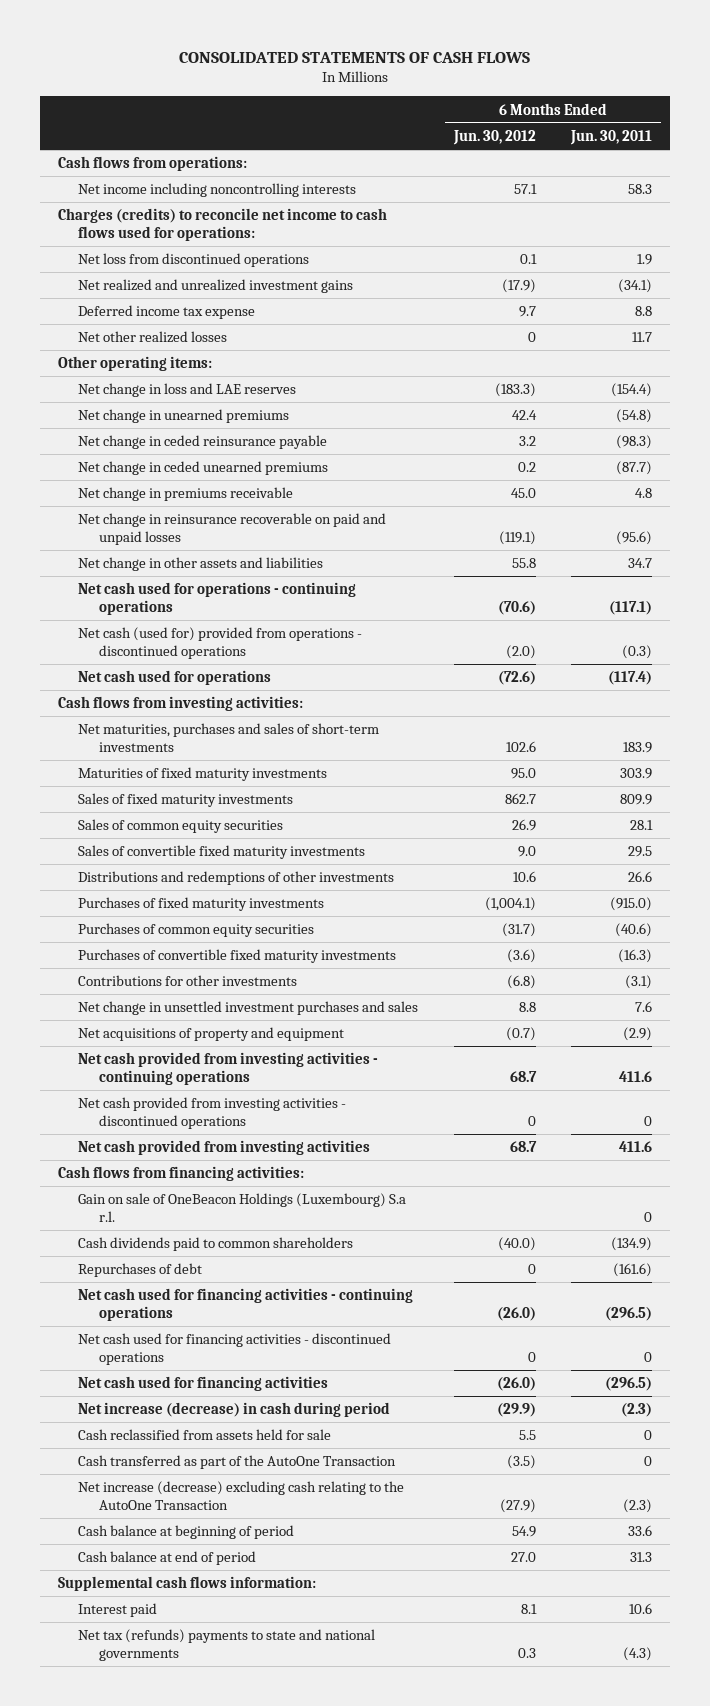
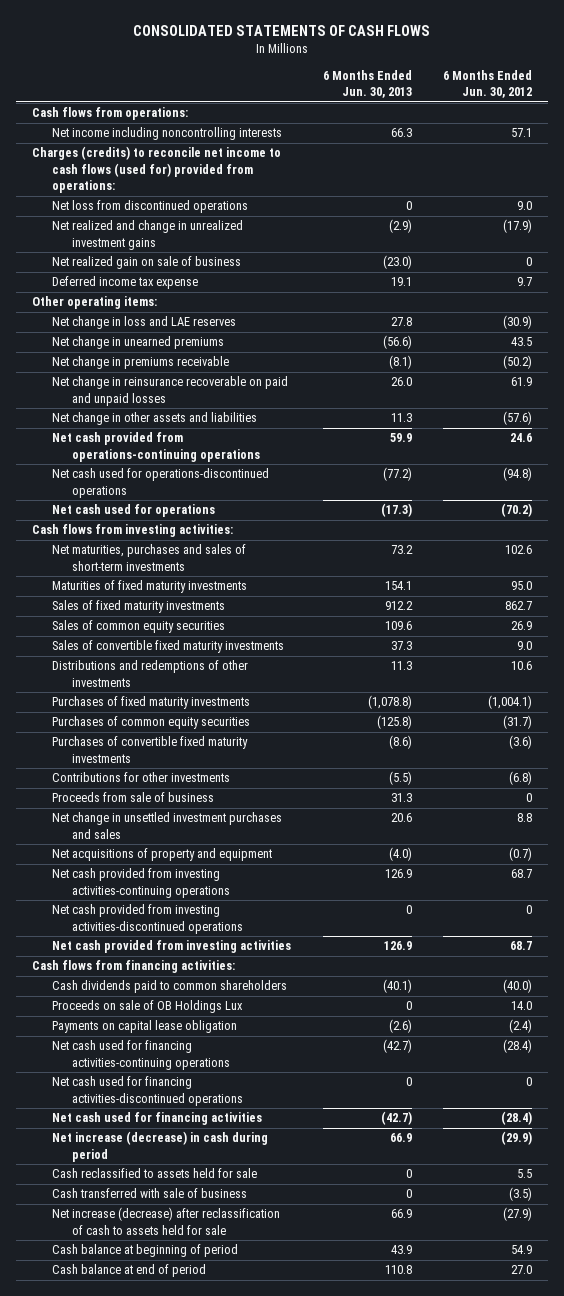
[570,129,653,145] Jun. 30, 2011 -> none
none -> [322,69,412,99] 6 Months Ended Jun. 30, 2013
[58,208,388,242] Charges (credits) to reconcile net income to cash flows used for operations: -> [31,146,281,194] Charges (credits) to reconcile net income to cash flows (used for) provided from operations:
[519,254,537,265] 0.1 -> [517,201,533,211] 9.0
[78,279,354,294] Net realized and unrealized investment gains -> [52,220,244,250] Net realized and change in unrealized investment gains
none -> [52,256,242,270] Net realized gain on sale of business
[78,331,228,344] Net other realized losses -> none
[78,435,328,450] Net change in ceded reinsurance payable -> none
[78,461,329,476] Net change in ceded unearned premiums -> none
[494,383,536,398] (183.3) -> [503,315,533,330] (30.9)
[511,410,537,421] 42.4 -> [511,337,533,347] 43.5
[510,488,536,499] 45.0 -> [503,355,533,370] (50.2)
[498,531,536,546] (119.1) -> [511,377,533,387] 61.9
[511,558,536,569] 55.8 -> [503,411,533,426] (57.6)
[78,582,357,616] Net cash used for operations - continuing operations -> [52,432,261,462] Net cash provided from operations-continuing operations
[497,601,536,616] (70.6) -> [510,433,533,443] 24.6
[78,627,363,660] Net cash (used for) provided from operations - discontinued operations -> [52,468,270,498] Net cash used for operations-discontinued operations
[505,645,536,660] (2.0) -> [503,467,533,482] (94.8)
[497,671,536,686] (72.6) -> [501,503,533,518] (70.2)
none -> [52,792,215,803] Proceeds from sale of business
[78,1052,379,1086] Net cash provided from investing activities - continuing operations -> [52,868,231,898] Net cash provided from investing activities-continuing operations
[78,1097,347,1130] Net cash provided from investing activities - discontinued operations -> [52,904,244,934] Net cash provided from investing activities-discontinued operations
[78,1193,407,1223] Gain on sale of OneBeacon Holdings (Luxembourg) S.a r.l. -> none
[78,1263,203,1278] Repurchases of debt -> none
none -> [52,1000,244,1014] Proceeds on sale of OB Holdings Lux
none -> [52,1020,238,1034] Payments on capital lease obligation
[78,1288,414,1322] Net cash used for financing activities - continuing operations -> [52,1040,231,1070] Net cash used for financing activities-continuing operations
[496,1307,536,1322] (26.0) -> [503,1039,533,1054] (28.4)
[78,1333,392,1366] Net cash used for financing activities - discontinued operations -> [52,1076,244,1106] Net cash used for financing activities-discontinued operations
[496,1377,536,1392] (26.0) -> [501,1111,533,1126] (28.4)
[78,1455,397,1470] Cash transferred as part of the AutoOne Transaction -> none
[78,1429,332,1441] Cash reclassified from assets held for sale -> [52,1168,258,1179] Cash reclassified to assets held for sale
none -> [52,1188,248,1199] Cash transferred with sale of business
[78,1481,405,1511] Net increase (decrease) excluding cash relating to the AutoOne Transaction -> [52,1207,281,1235] Net increase (decrease) after reclassification of cash to assets held for sale
[58,1576,317,1592] Supplemental cash flows information: -> none
[78,1603,158,1618] Interest paid -> none
[78,1629,376,1662] Net tax (refunds) payments to state and national governments -> none

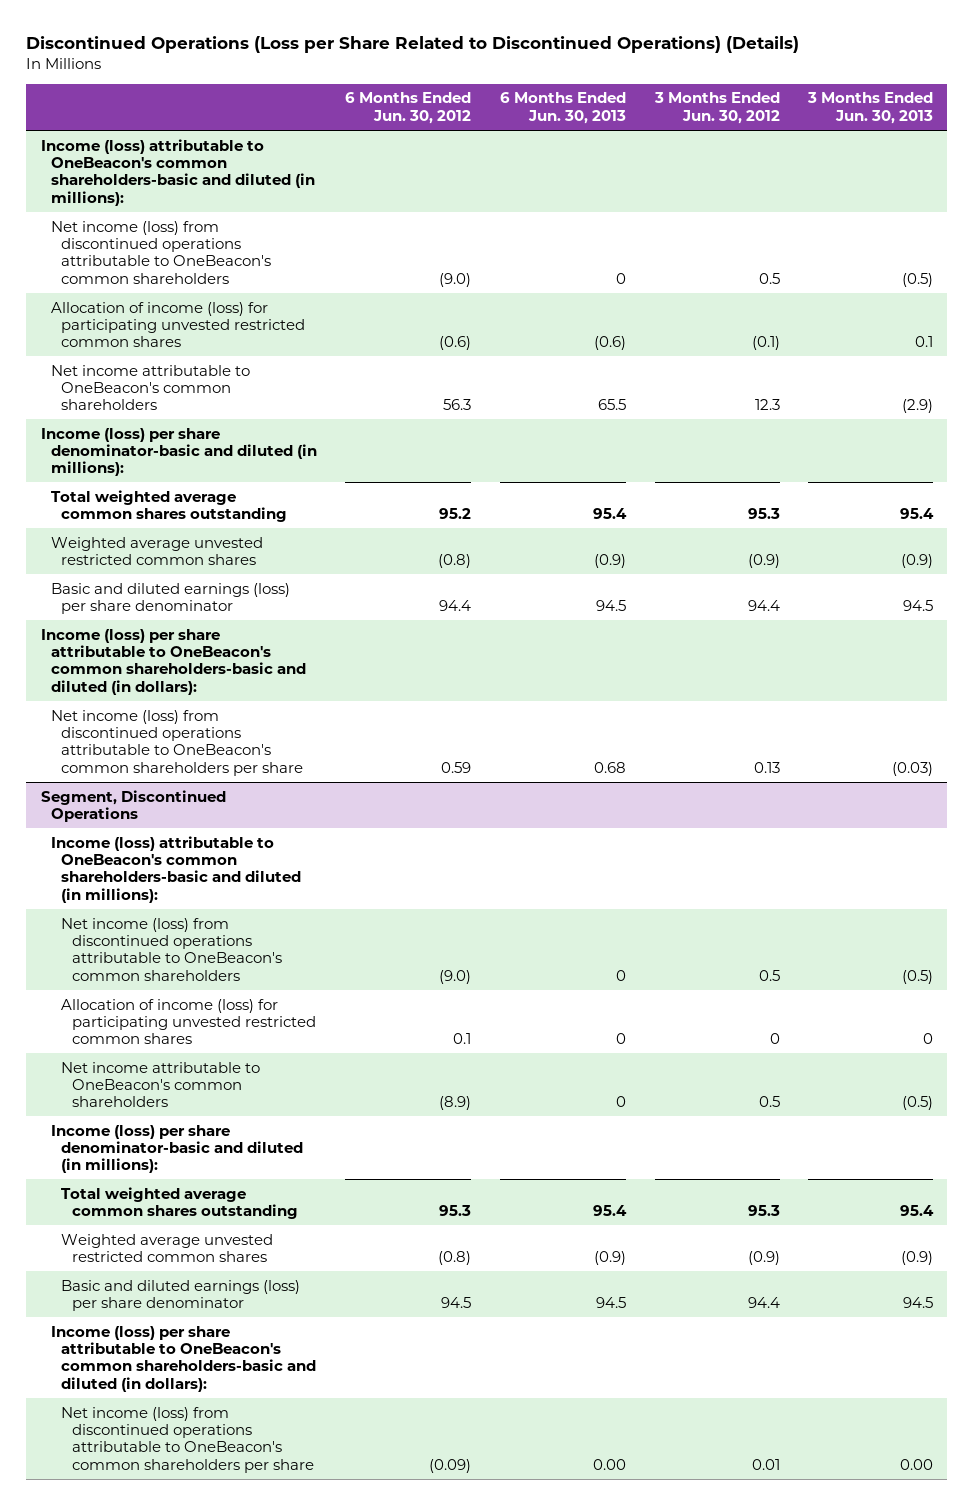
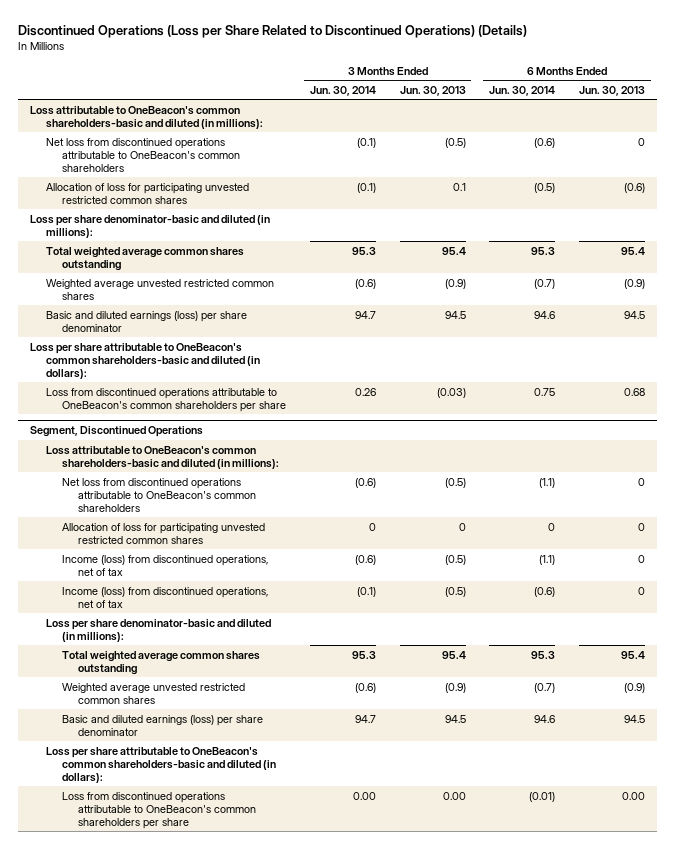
[345,92,472,124] 6 Months Ended Jun. 30, 2012 -> none
[653,92,780,124] 3 Months Ended Jun. 30, 2012 -> none
none -> [309,85,376,96] Jun. 30, 2014
none -> [489,85,556,96] Jun. 30, 2014
[50,364,250,411] Net income attributable to OneBeacon's common shareholders -> none
[40,138,315,206] Income (loss) attributable to OneBeacon's common shareholders-basic and diluted (in millions): -> [29,105,263,129] Loss attributable to OneBeacon's common shareholders-basic and diluted (in millions):
[50,220,272,284] Net income (loss) from discontinued operations attributable to OneBeacon's common shareholders -> [45,137,240,172] Net loss from discontinued operations attributable to OneBeacon's common shareholders
[50,301,306,348] Allocation of income (loss) for participating unvested restricted common shares -> [45,182,249,204] Allocation of loss for participating unvested restricted common shares
[40,427,317,477] Income (loss) per share denominator-basic and diluted (in millions): -> [29,214,270,238] Loss per share denominator-basic and diluted (in millions):
[40,628,306,695] Income (loss) per share attributable to OneBeacon's common shareholders-basic and diluted (in dollars): -> [29,342,260,379] Loss per share attributable to OneBeacon's common shareholders-basic and diluted (in dollars):
[50,709,304,776] Net income (loss) from discontinued operations attributable to OneBeacon's common shareholders per share -> [45,387,286,412] Loss from discontinued operations attributable to OneBeacon's common shareholders per share
[61,1061,261,1108] Net income attributable to OneBeacon's common shareholders -> none
[50,835,302,903] Income (loss) attributable to OneBeacon's common shareholders-basic and diluted (in millions): -> [45,445,279,469] Loss attributable to OneBeacon's common shareholders-basic and diluted (in millions):
[61,917,282,981] Net income (loss) from discontinued operations attributable to OneBeacon's common shareholders -> [61,477,256,512] Net loss from discontinued operations attributable to OneBeacon's common shareholders
[61,998,316,1045] Allocation of income (loss) for participating unvested restricted common shares -> [61,522,265,544] Allocation of loss for participating unvested restricted common shares
none -> [61,554,268,576] Income (loss) from discontinued operations, net of tax
none -> [61,586,268,608] Income (loss) from discontinued operations, net of tax
[50,1124,304,1174] Income (loss) per share denominator-basic and diluted (in millions): -> [45,618,271,642] Loss per share denominator-basic and diluted (in millions):
[50,1325,317,1392] Income (loss) per share attributable to OneBeacon's common shareholders-basic and diluted (in dollars): -> [45,746,276,783] Loss per share attributable to OneBeacon's common shareholders-basic and diluted (in dollars):
[61,1406,314,1473] Net income (loss) from discontinued operations attributable to OneBeacon's common shareholders per share -> [61,791,256,829] Loss from discontinued operations attributable to OneBeacon's common shareholders per share

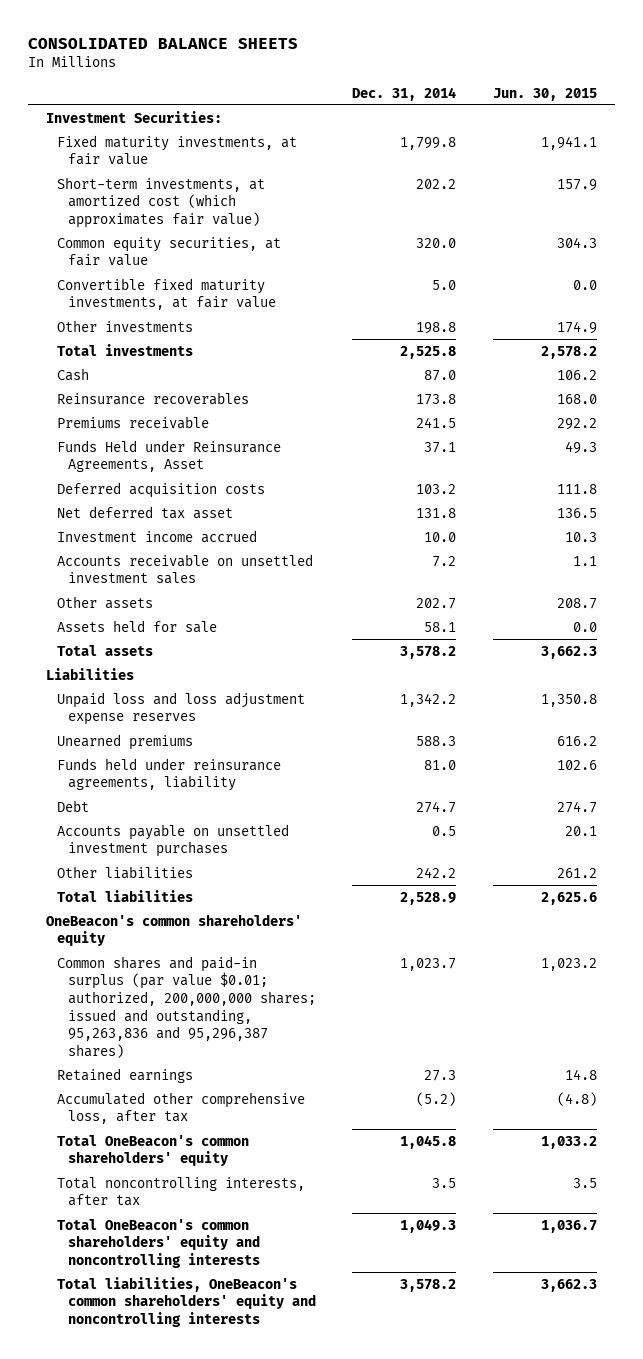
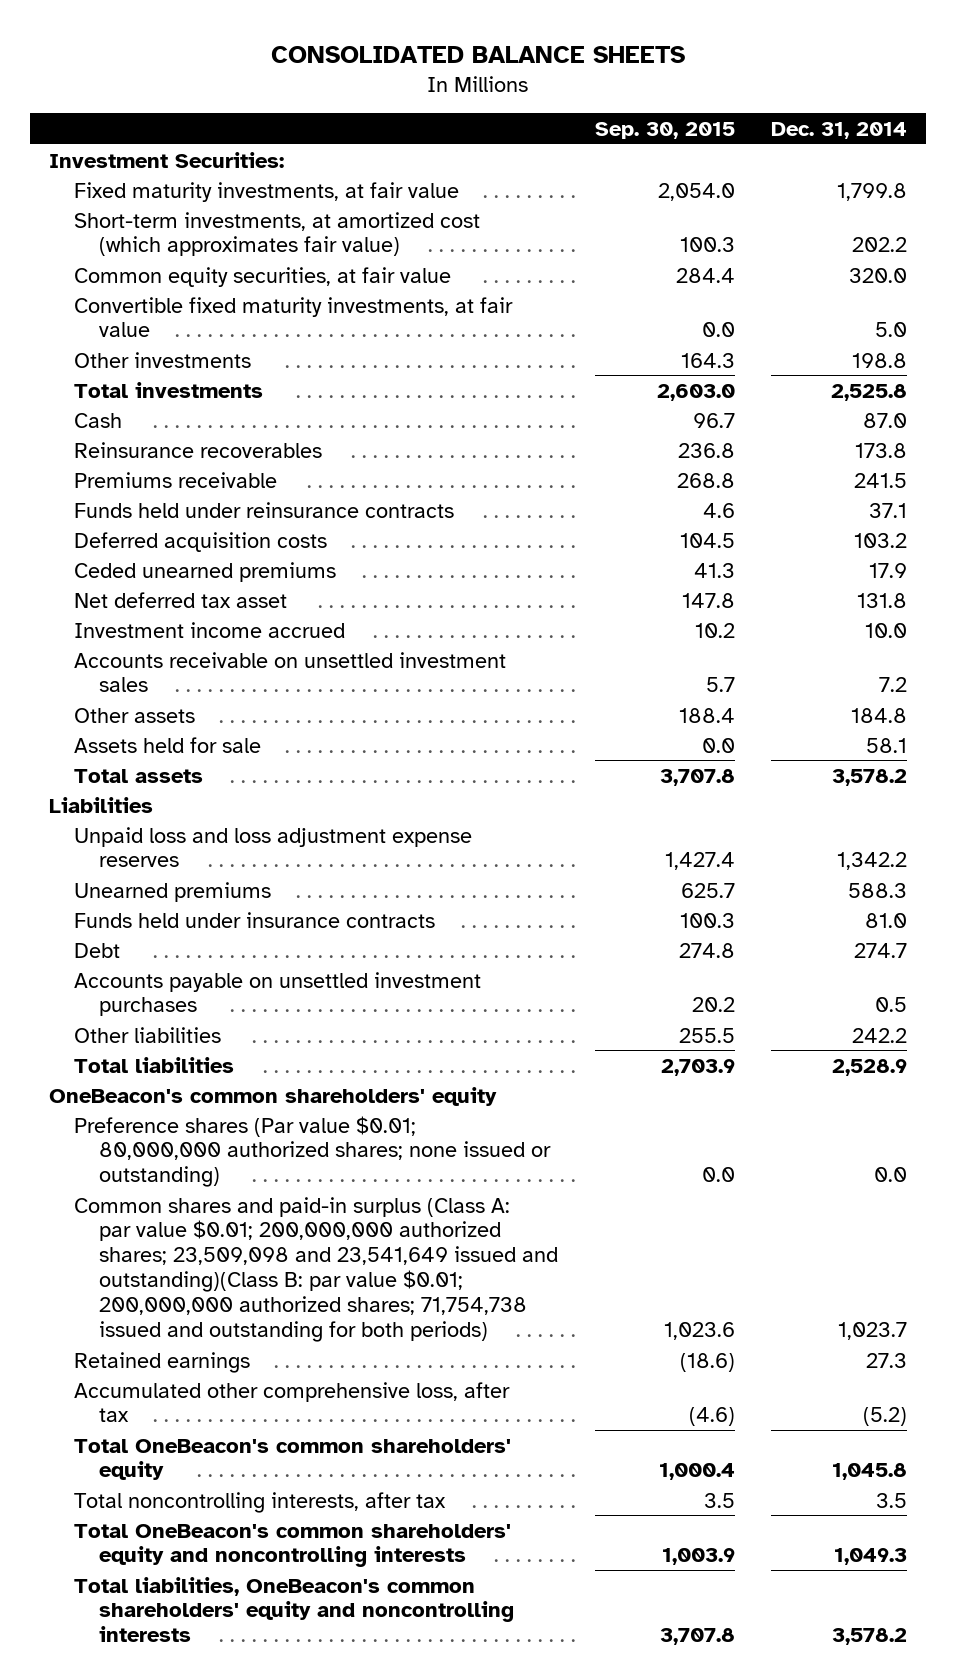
[492,87,597,101] Jun. 30, 2015 -> none
none -> [594,121,735,139] Sep. 30, 2015
[56,439,281,473] Funds Held under Reinsurance Agreements, Asset -> [73,501,454,518] Funds held under reinsurance contracts
none -> [73,561,336,582] Ceded unearned premiums
[416,597,457,609] 202.7 -> [851,707,908,723] 184.8
[56,757,281,792] Funds held under reinsurance agreements, liability -> [73,911,435,928] Funds held under insurance contracts
none -> [73,1115,551,1188] Preference shares (Par value $0.01; 80,000,000 authorized shares; none issued or outstanding)
[56,955,316,1058] Common shares and paid-in surplus (par value $0.01; authorized, 200,000,000 shares; issued and outstanding, 95,263,836 and 95,296,387 shares) -> [73,1196,558,1342] Common shares and paid-in surplus (Class A: par value $0.01; 200,000,000 authorized shares; 23,509,098 and 23,541,649 issued and outstanding)(Class B: par value $0.01; 200,000,000 authorized shares; 71,754,738 issued and outstanding for both periods)

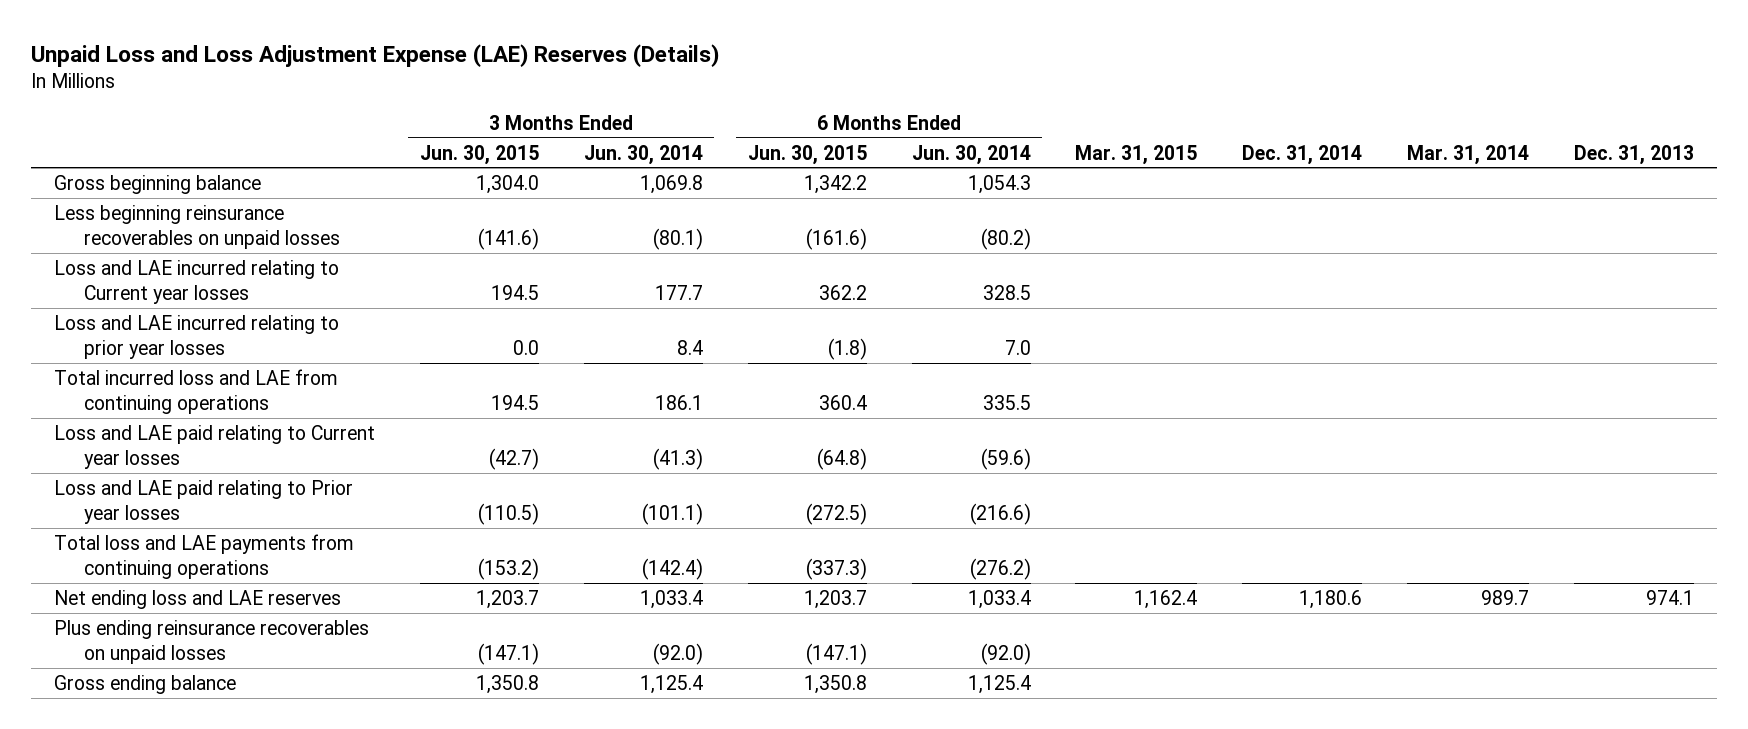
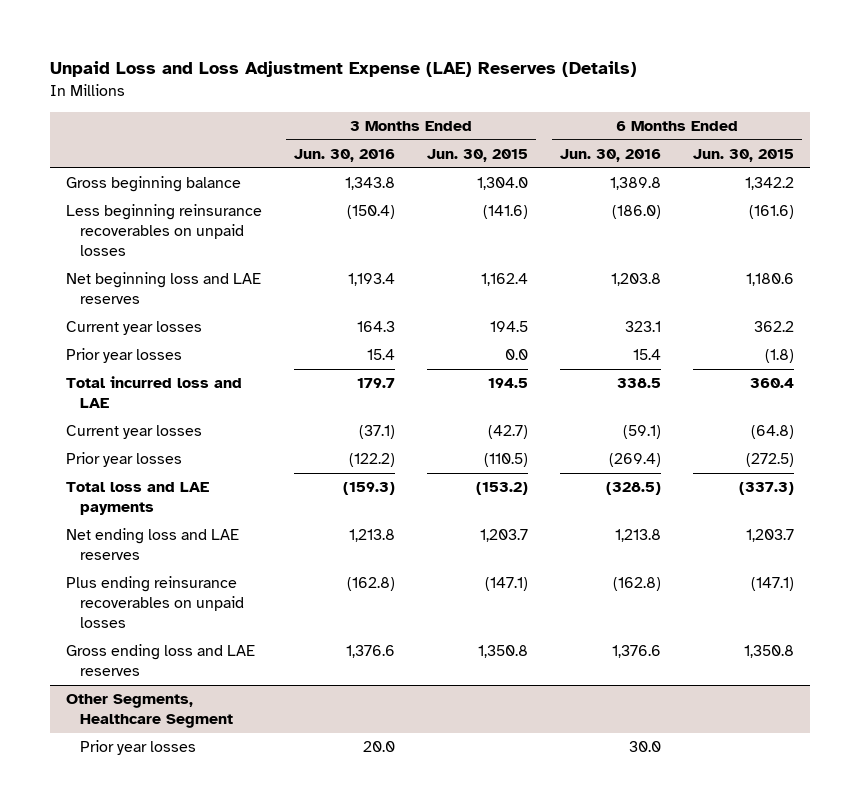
[583,144,703,165] Jun. 30, 2014 -> none
[911,144,1031,165] Jun. 30, 2014 -> none
[1075,144,1198,165] Mar. 31, 2015 -> none
[1242,144,1363,165] Dec. 31, 2014 -> none
[1407,144,1530,165] Mar. 31, 2014 -> none
[1574,144,1695,165] Dec. 31, 2013 -> none
none -> [293,149,395,163] Jun. 30, 2016
none -> [560,149,662,163] Jun. 30, 2016
none -> [65,272,261,305] Net beginning loss and LAE reserves
[53,259,339,304] Loss and LAE incurred relating to Current year losses -> [65,321,202,336] Current year losses
[53,314,339,359] Loss and LAE incurred relating to prior year losses -> [65,348,182,364] Prior year losses
[53,368,338,414] Total incurred loss and LAE from continuing operations -> [65,376,242,409] Total incurred loss and LAE
[53,424,375,469] Loss and LAE paid relating to Current year losses -> [65,425,202,440] Current year losses
[53,479,353,524] Loss and LAE paid relating to Prior year losses -> [65,452,182,468] Prior year losses
[53,533,354,579] Total loss and LAE payments from continuing operations -> [65,482,209,516] Total loss and LAE payments
[53,674,236,694] Gross ending balance -> [65,644,255,677] Gross ending loss and LAE reserves
none -> [65,694,233,729] Other Segments, Healthcare Segment
none -> [79,740,196,756] Prior year losses

